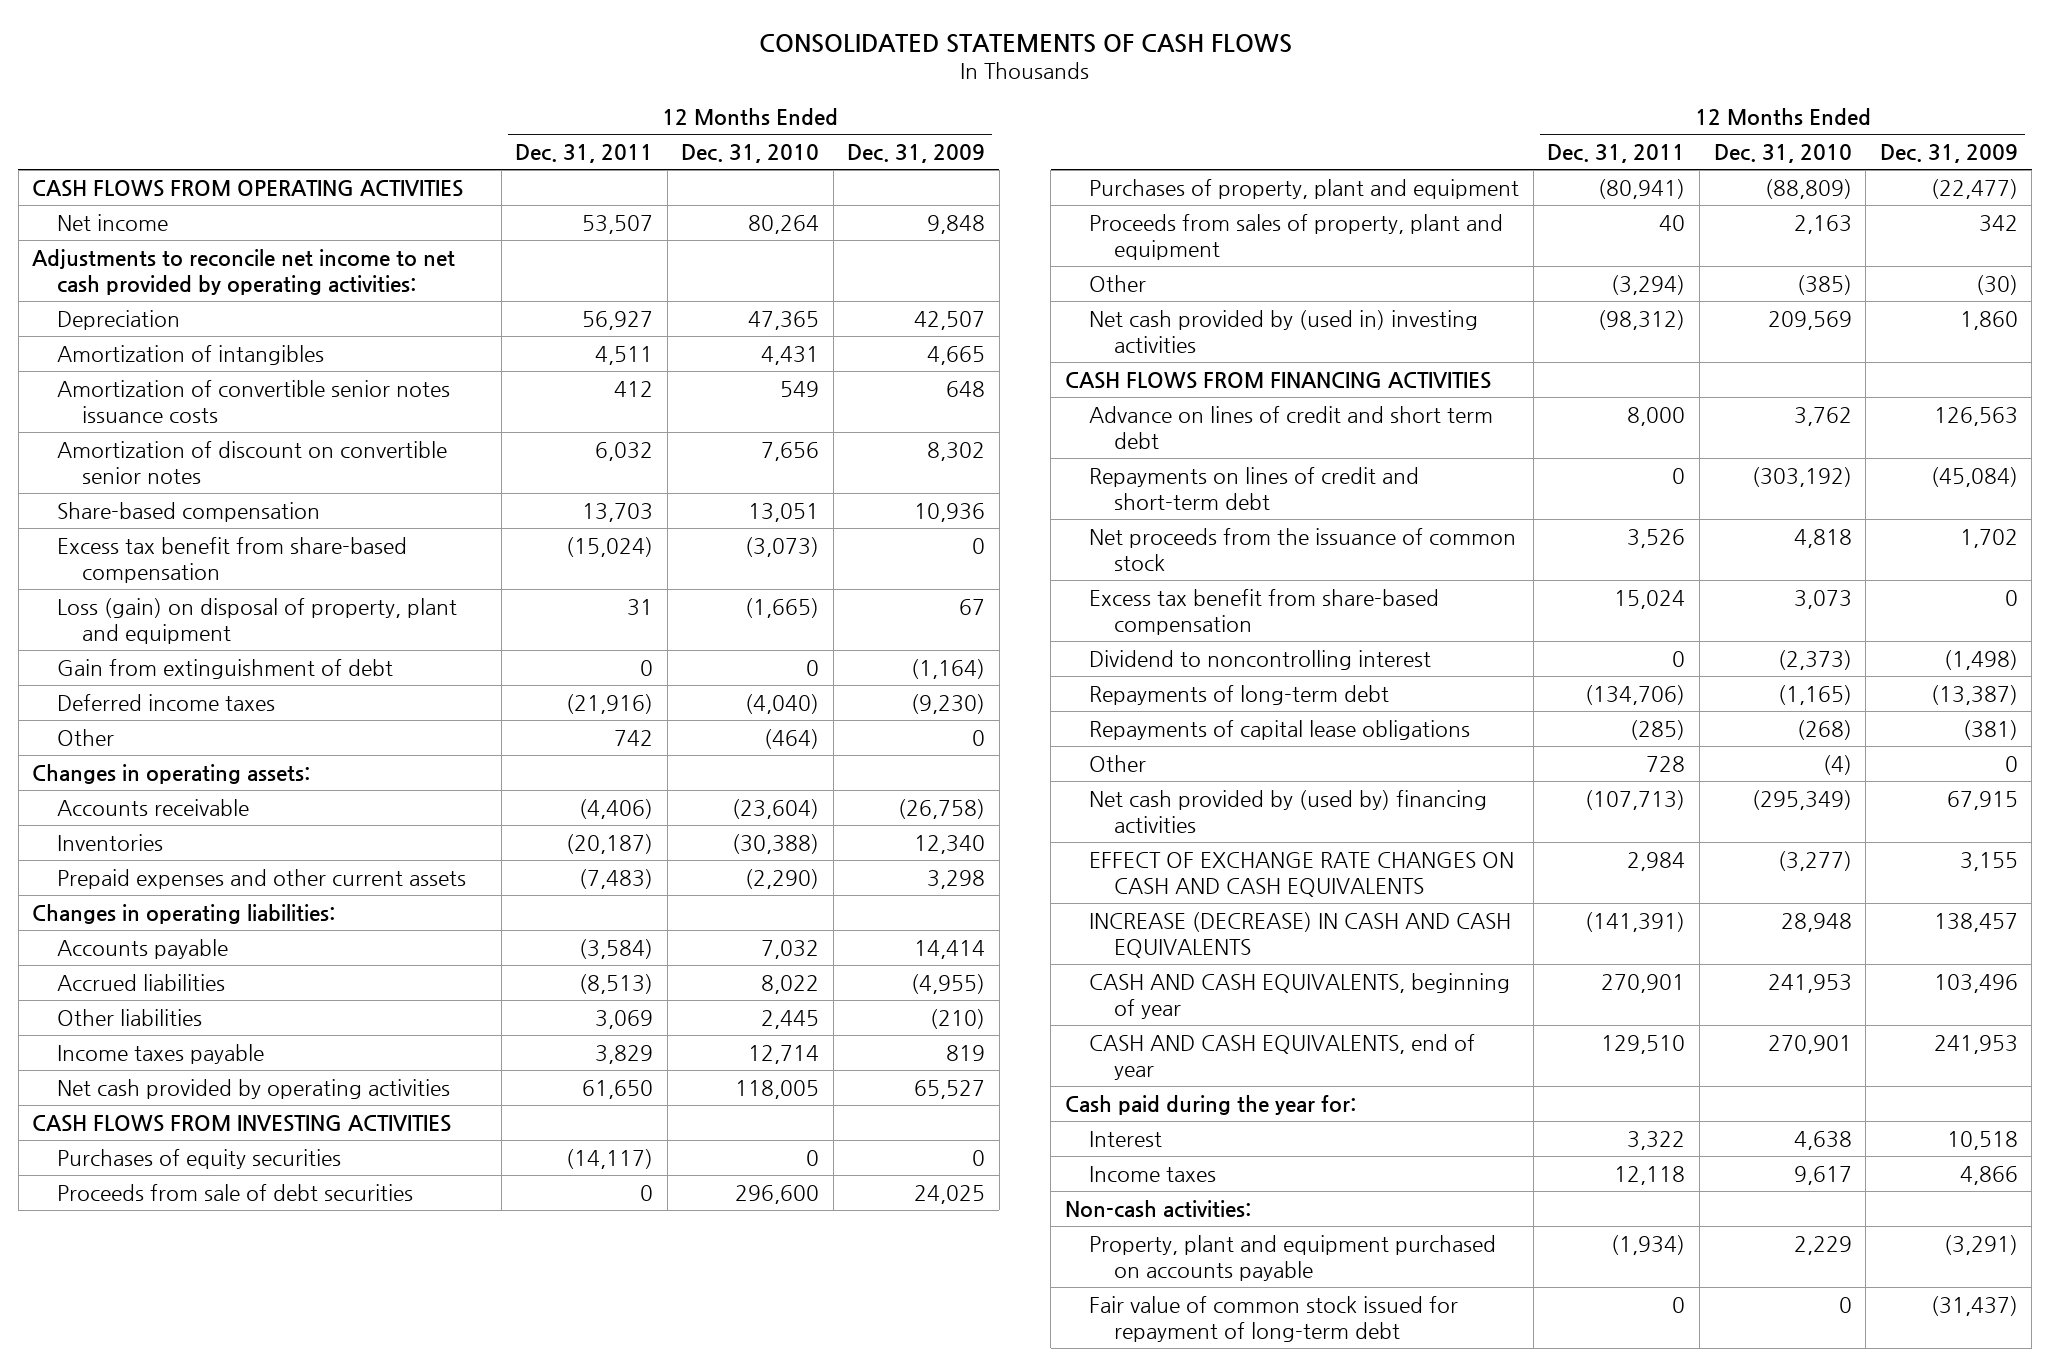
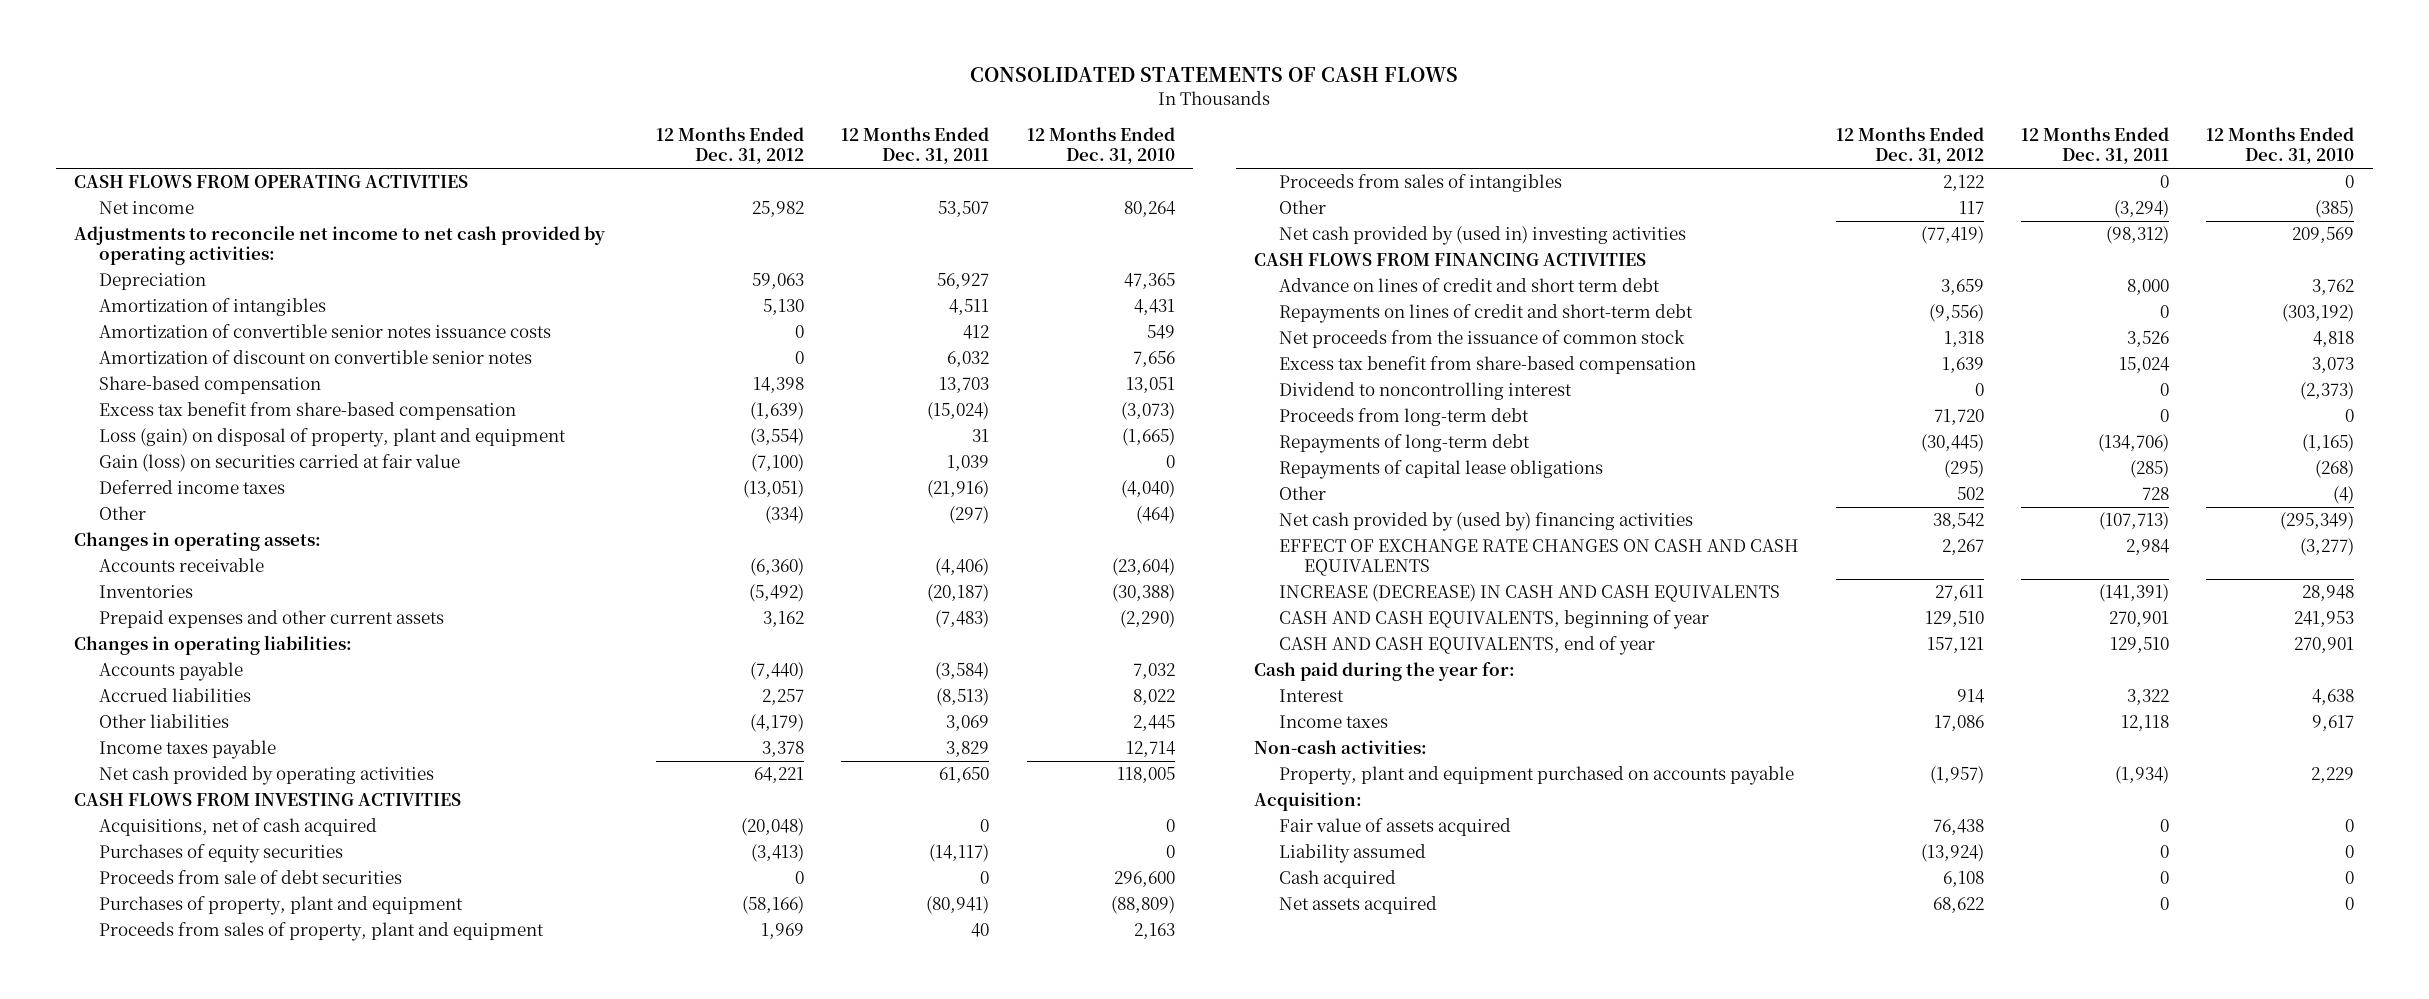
[847,143,986,163] Dec. 31, 2009 -> none
none -> [656,127,805,165] 12 Months Ended Dec. 31, 2012
[57,658,394,679] Gain from extinguishment of debt -> none
none -> [99,454,461,473] Gain (loss) on securities carried at fair value
[614,729,654,746] 742 -> [949,506,990,525] (297)
none -> [99,818,378,837] Acquisitions, net of cash acquired
none -> [1279,174,1563,193] Proceeds from sales of intangibles
none -> [1279,408,1530,427] Proceeds from long-term debt
[1089,1295,1459,1342] Fair value of common stock issued for repayment of long-term debt -> none
none -> [1254,792,1363,812] Acquisition:
none -> [1279,818,1512,837] Fair value of assets acquired
none -> [1279,844,1427,864] Liability assumed
none -> [1279,870,1397,889] Cash acquired
none -> [1279,896,1438,915] Net assets acquired

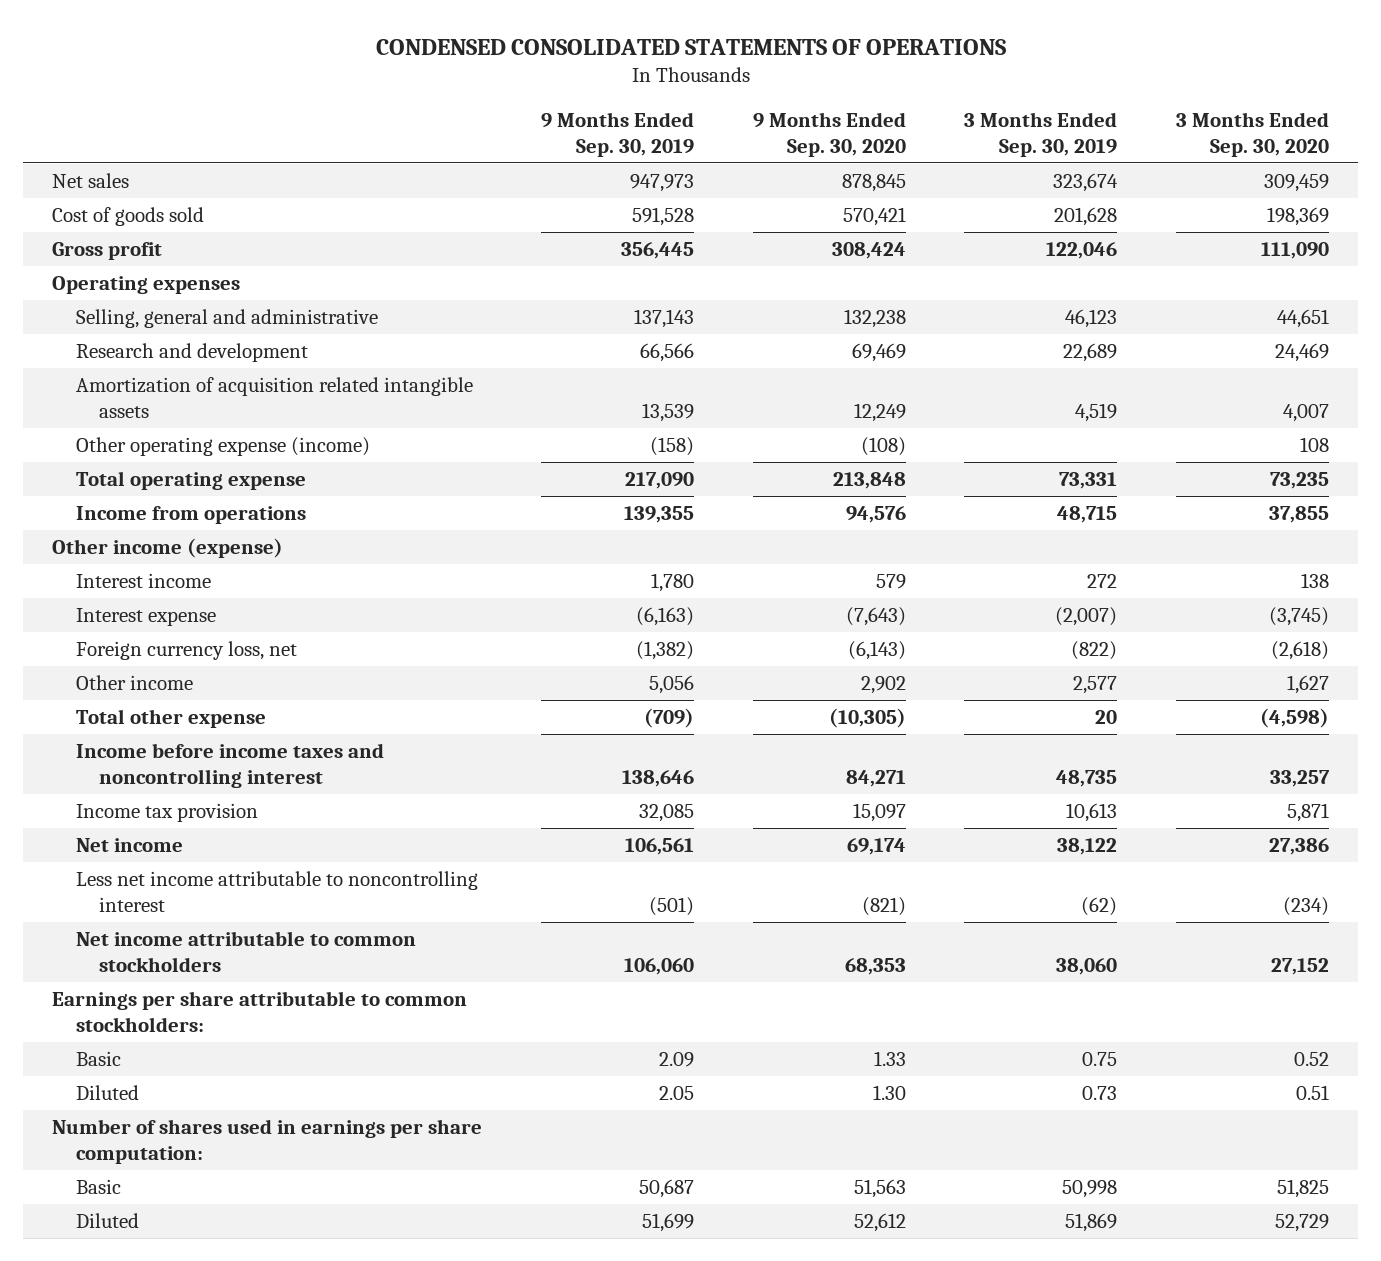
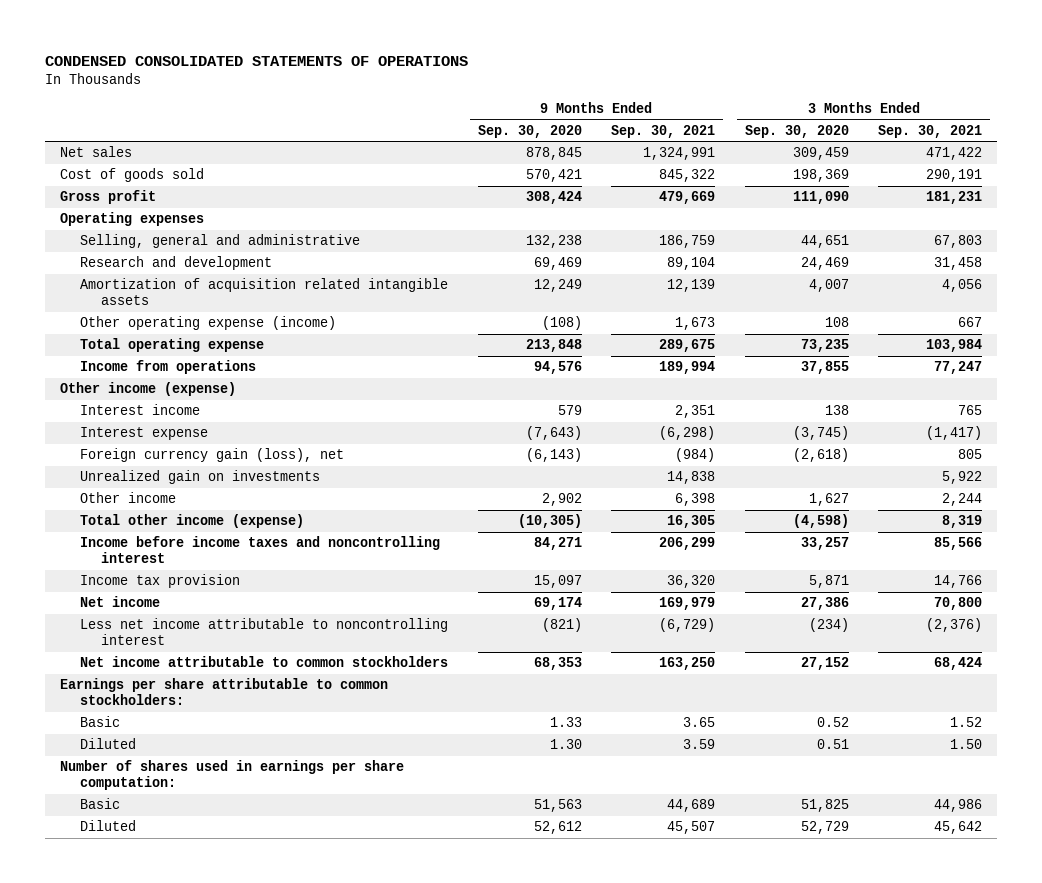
[540,112,694,157] 9 Months Ended Sep. 30, 2019 -> none
[964,112,1118,157] 3 Months Ended Sep. 30, 2019 -> none
none -> [611,124,716,138] Sep. 30, 2021
none -> [878,124,983,138] Sep. 30, 2021
[75,641,297,661] Foreign currency loss, net -> [80,448,345,463] Foreign currency gain (loss), net
none -> [80,470,321,485] Unrealized gain on investments
[75,709,266,729] Total other expense -> [80,514,305,529] Total other income (expense)

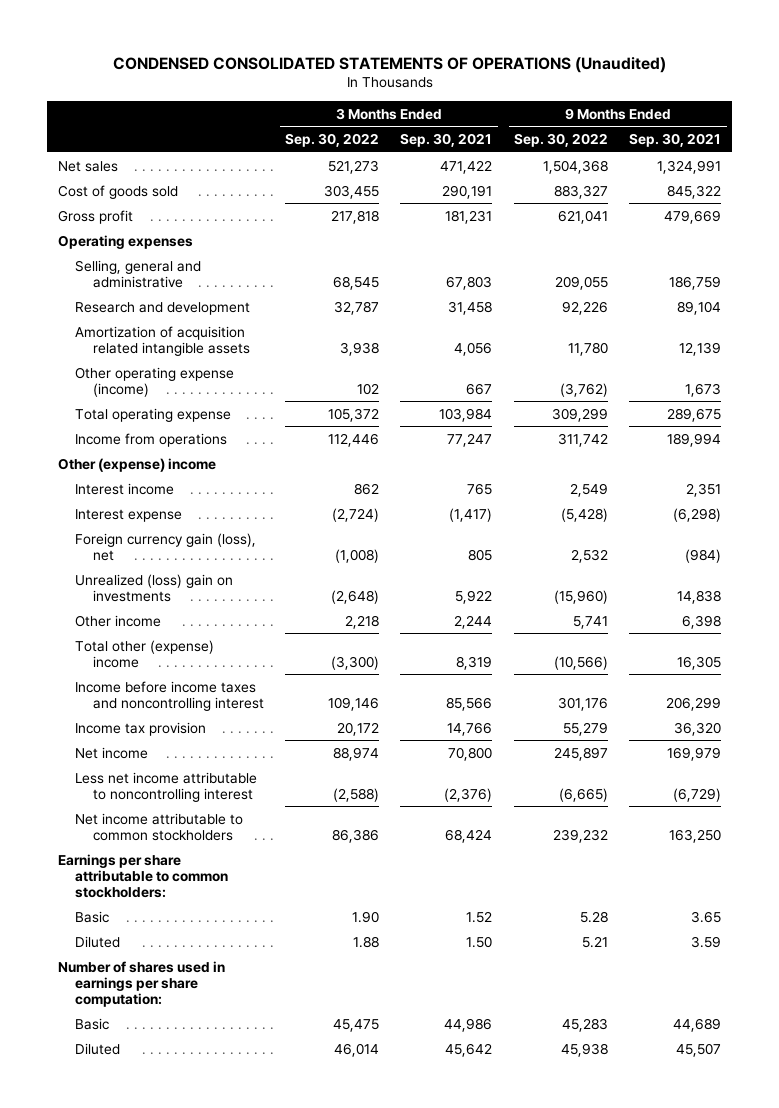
[44,55,468,66] CONDENSED CONSOLIDATED STATEMENTS OF OPERATIONS -> [112,56,666,73] CONDENSED CONSOLIDATED STATEMENTS OF OPERATIONS (Unaudited)
[477,124,582,138] Sep. 30, 2020 -> none
[744,124,849,138] Sep. 30, 2020 -> none
none -> [285,132,380,147] Sep. 30, 2022
none -> [513,132,608,147] Sep. 30, 2022
[59,382,236,397] Other income (expense) -> [57,457,216,472] Other (expense) income
[80,470,321,485] Unrealized gain on investments -> [75,573,234,602] Unrealized (loss) gain on investments
[80,514,305,529] Total other income (expense) -> [75,639,215,668] Total other (expense) income

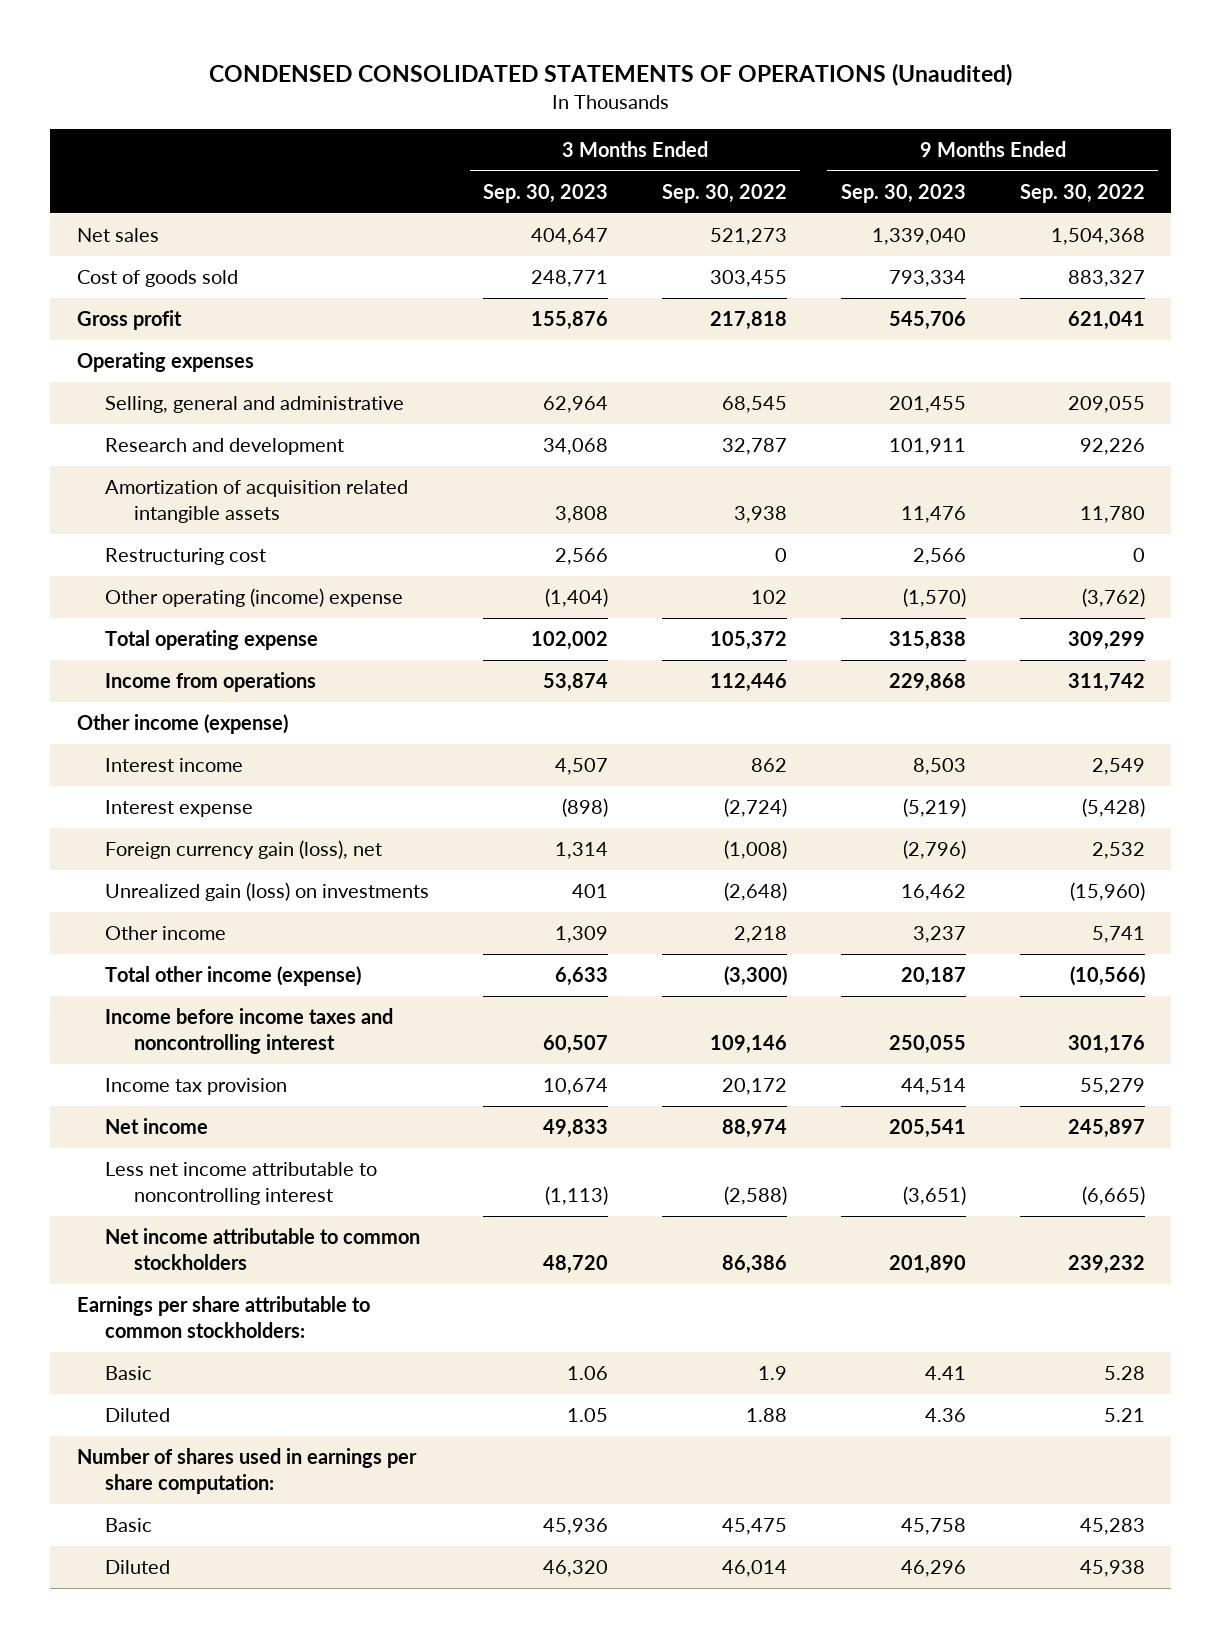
[400,132,493,147] Sep. 30, 2021 -> none
[629,132,722,147] Sep. 30, 2021 -> none
none -> [483,183,609,203] Sep. 30, 2023
none -> [840,183,966,203] Sep. 30, 2023
none -> [105,548,267,566] Restructuring cost
[75,366,235,397] Other operating expense (income) -> [105,588,404,608] Other operating (income) expense
[57,457,216,472] Other (expense) income -> [77,714,289,735] Other income (expense)
[75,573,234,602] Unrealized (loss) gain on investments -> [105,882,430,902] Unrealized gain (loss) on investments
[75,639,215,668] Total other (expense) income -> [105,966,362,987] Total other income (expense)
[352,910,380,923] 1.90 -> [757,1366,787,1381] 1.9

